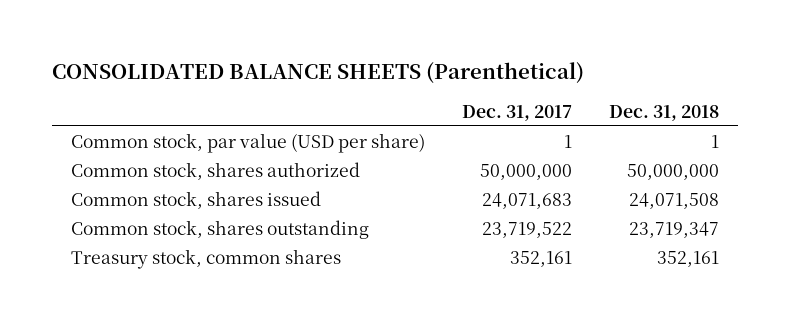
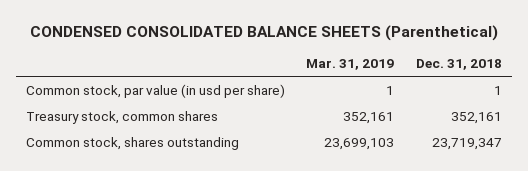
[51,62,584,85] CONSOLIDATED BALANCE SHEETS (Parenthetical) -> [29,25,498,42] CONDENSED CONSOLIDATED BALANCE SHEETS (Parenthetical)
[461,104,572,121] Dec. 31, 2017 -> none
none -> [306,59,395,71] Mar. 31, 2019
[70,161,360,180] Common stock, shares authorized -> none
[70,190,321,209] Common stock, shares issued -> none
[70,132,425,153] Common stock, par value (USD per share) -> [26,83,286,98] Common stock, par value (in usd per share)
[70,219,369,239] Common stock, shares outstanding -> [26,136,240,150] Common stock, shares outstanding

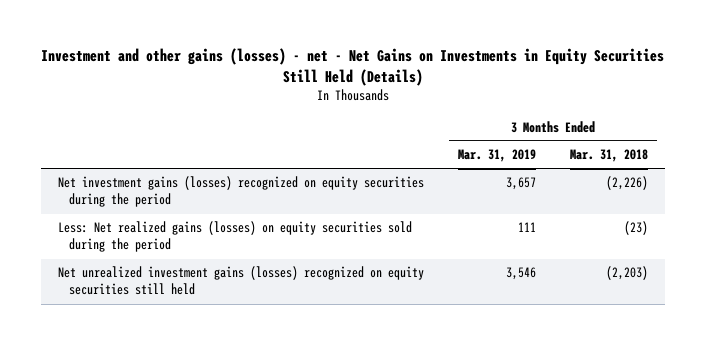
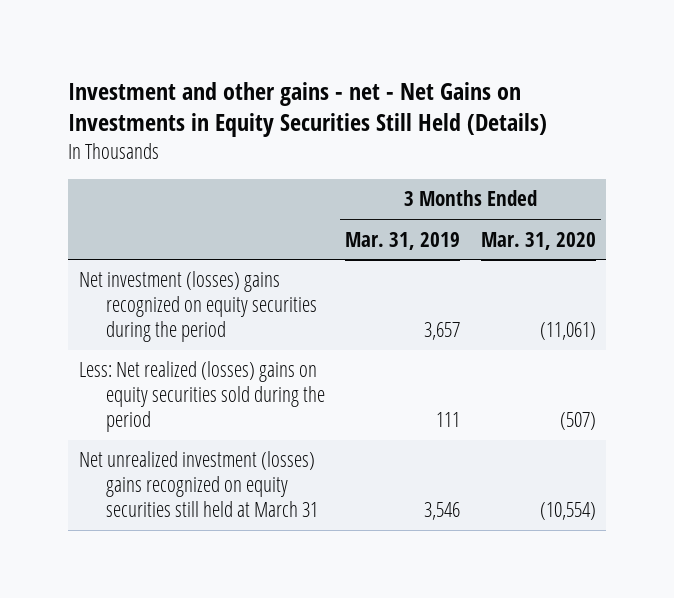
[40,48,664,86] Investment and other gains (losses) - net - Net Gains on Investments in Equity Securities Still Held (Details) -> [68,81,548,138] Investment and other gains - net - Net Gains on Investments in Equity Securities Still Held (Details)
[570,149,649,163] Mar. 31, 2018 -> none
none -> [480,231,596,250] Mar. 31, 2020
[57,176,424,208] Net investment gains (losses) recognized on equity securities during the period -> [78,271,317,342] Net investment (losses) gains recognized on equity securities during the period
[57,221,412,253] Less: Net realized gains (losses) on equity securities sold during the period -> [78,361,325,432] Less: Net realized (losses) gains on equity securities sold during the period
[57,266,424,296] Net unrealized investment gains (losses) recognized on equity securities still held -> [78,451,318,517] Net unrealized investment (losses) gains recognized on equity securities still held at March 31

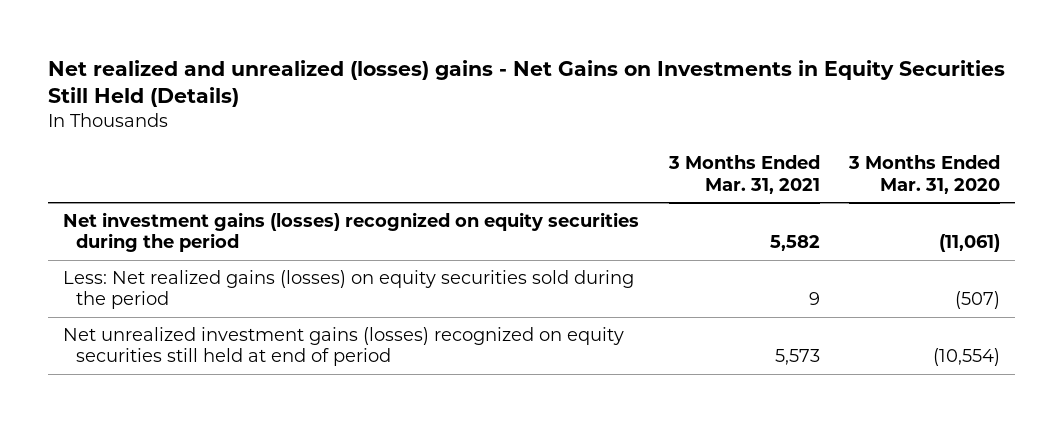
[68,81,548,138] Investment and other gains - net - Net Gains on Investments in Equity Securities Still Held (Details) -> [48,59,1006,108] Net realized and unrealized (losses) gains - Net Gains on Investments in Equity Securities Still Held (Details)
[345,231,461,250] Mar. 31, 2019 -> none
none -> [667,155,820,194] 3 Months Ended Mar. 31, 2021
[78,271,317,342] Net investment (losses) gains recognized on equity securities during the period -> [62,211,639,253] Net investment gains (losses) recognized on equity securities during the period
[78,361,325,432] Less: Net realized (losses) gains on equity securities sold during the period -> [62,269,634,310] Less: Net realized gains (losses) on equity securities sold during the period
[78,451,318,517] Net unrealized investment (losses) gains recognized on equity securities still held at March 31 -> [62,326,624,367] Net unrealized investment gains (losses) recognized on equity securities still held at end of period

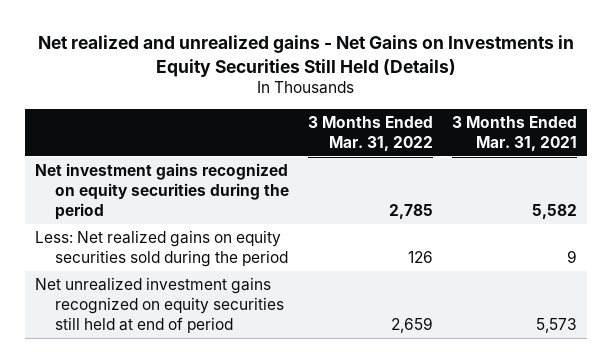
[48,59,1006,108] Net realized and unrealized (losses) gains - Net Gains on Investments in Equity Securities Still Held (Details) -> [37,34,574,77] Net realized and unrealized gains - Net Gains on Investments in Equity Securities Still Held (Details)
[848,155,1001,194] 3 Months Ended Mar. 31, 2020 -> none
none -> [308,116,434,151] 3 Months Ended Mar. 31, 2022
[62,211,639,253] Net investment gains (losses) recognized on equity securities during the period -> [34,163,289,221] Net investment gains recognized on equity securities during the period
[62,269,634,310] Less: Net realized gains (losses) on equity securities sold during the period -> [34,230,288,268] Less: Net realized gains on equity securities sold during the period
[62,326,624,367] Net unrealized investment gains (losses) recognized on equity securities still held at end of period -> [34,277,284,334] Net unrealized investment gains recognized on equity securities still held at end of period

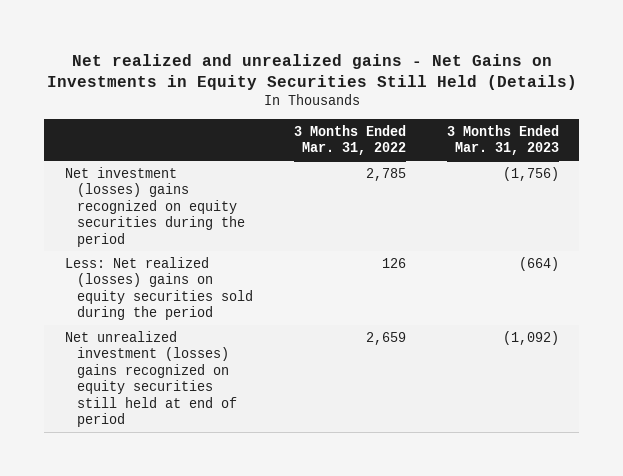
[452,116,578,151] 3 Months Ended Mar. 31, 2021 -> none
none -> [446,124,559,156] 3 Months Ended Mar. 31, 2023
[34,163,289,221] Net investment gains recognized on equity securities during the period -> [64,166,245,247] Net investment (losses) gains recognized on equity securities during the period
[34,230,288,268] Less: Net realized gains on equity securities sold during the period -> [64,256,253,321] Less: Net realized (losses) gains on equity securities sold during the period
[34,277,284,334] Net unrealized investment gains recognized on equity securities still held at end of period -> [64,330,237,428] Net unrealized investment (losses) gains recognized on equity securities still held at end of period

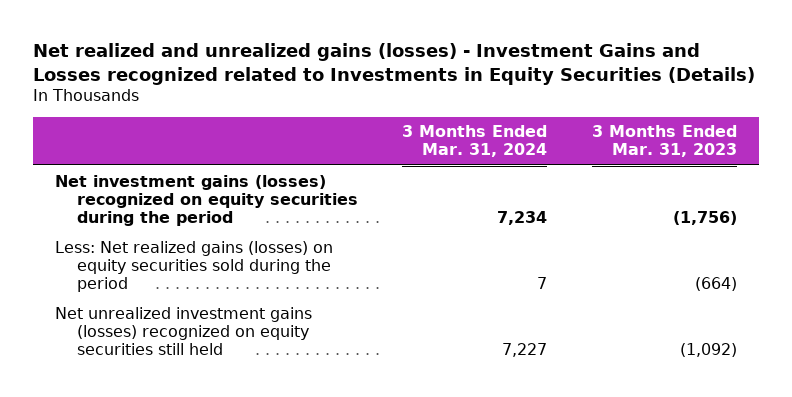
[46,53,577,90] Net realized and unrealized gains - Net Gains on Investments in Equity Securities Still Held (Details) -> [33,43,756,85] Net realized and unrealized gains (losses) - Investment Gains and Losses recognized related to Investments in Equity Securities (Details)
[293,124,406,156] 3 Months Ended Mar. 31, 2022 -> none
none -> [402,125,548,158] 3 Months Ended Mar. 31, 2024
[64,166,245,247] Net investment (losses) gains recognized on equity securities during the period -> [55,174,359,226] Net investment gains (losses) recognized on equity securities during the period
[64,256,253,321] Less: Net realized (losses) gains on equity securities sold during the period -> [55,240,334,292] Less: Net realized gains (losses) on equity securities sold during the period
[64,330,237,428] Net unrealized investment (losses) gains recognized on equity securities still held at end of period -> [55,306,313,355] Net unrealized investment gains (losses) recognized on equity securities still held

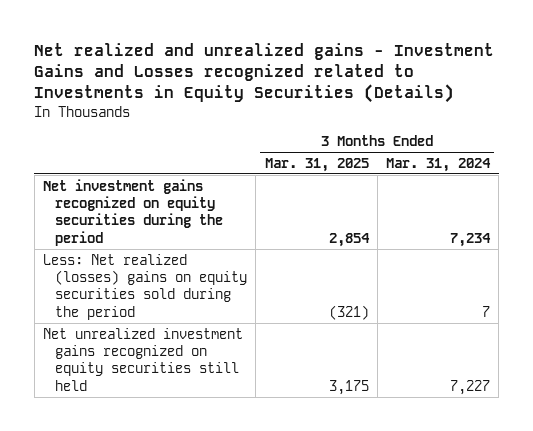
[33,43,756,85] Net realized and unrealized gains (losses) - Investment Gains and Losses recognized related to Investments in Equity Securities (Details) -> [34,42,495,104] Net realized and unrealized gains - Investment Gains and Losses recognized related to Investments in Equity Securities (Details)
[591,125,737,158] 3 Months Ended Mar. 31, 2023 -> none
none -> [264,157,369,172] Mar. 31, 2025
[55,174,359,226] Net investment gains (losses) recognized on equity securities during the period -> [43,178,224,246] Net investment gains recognized on equity securities during the period
[55,240,334,292] Less: Net realized gains (losses) on equity securities sold during the period -> [43,253,248,320] Less: Net realized (losses) gains on equity securities sold during the period
[55,306,313,355] Net unrealized investment gains (losses) recognized on equity securities still held -> [43,327,244,391] Net unrealized investment gains recognized on equity securities still held

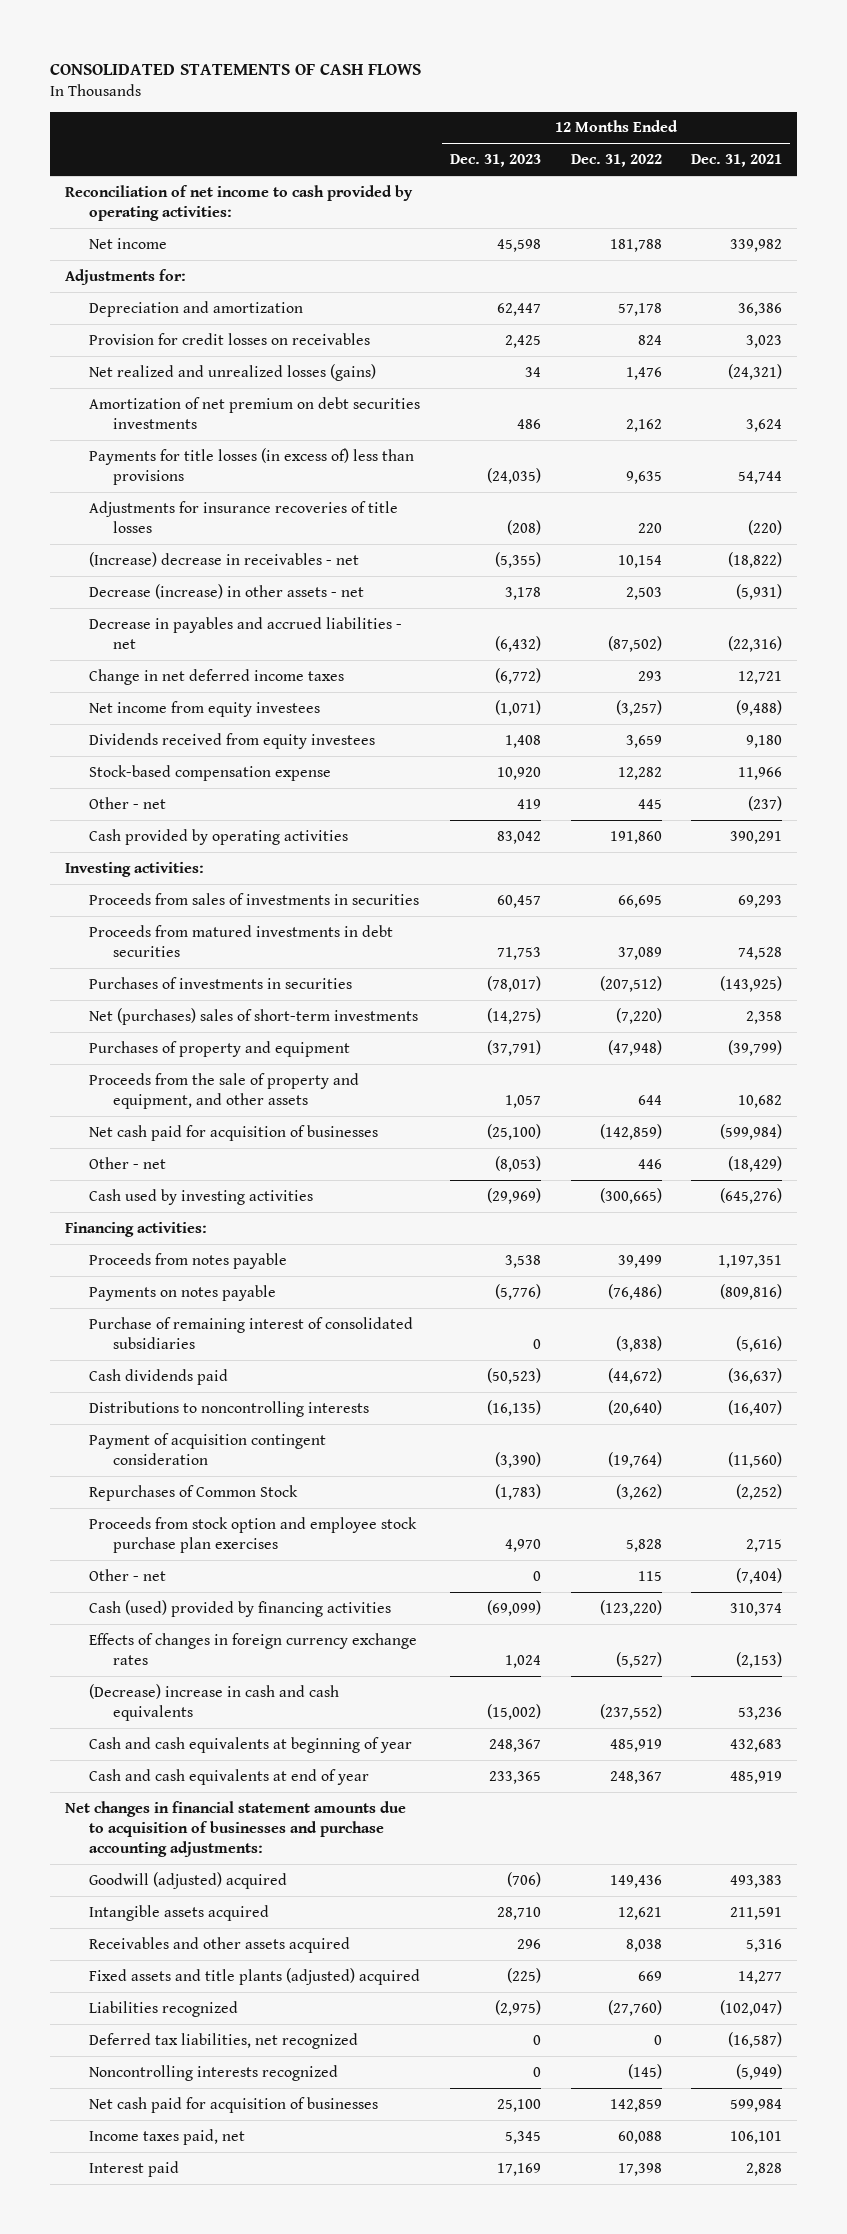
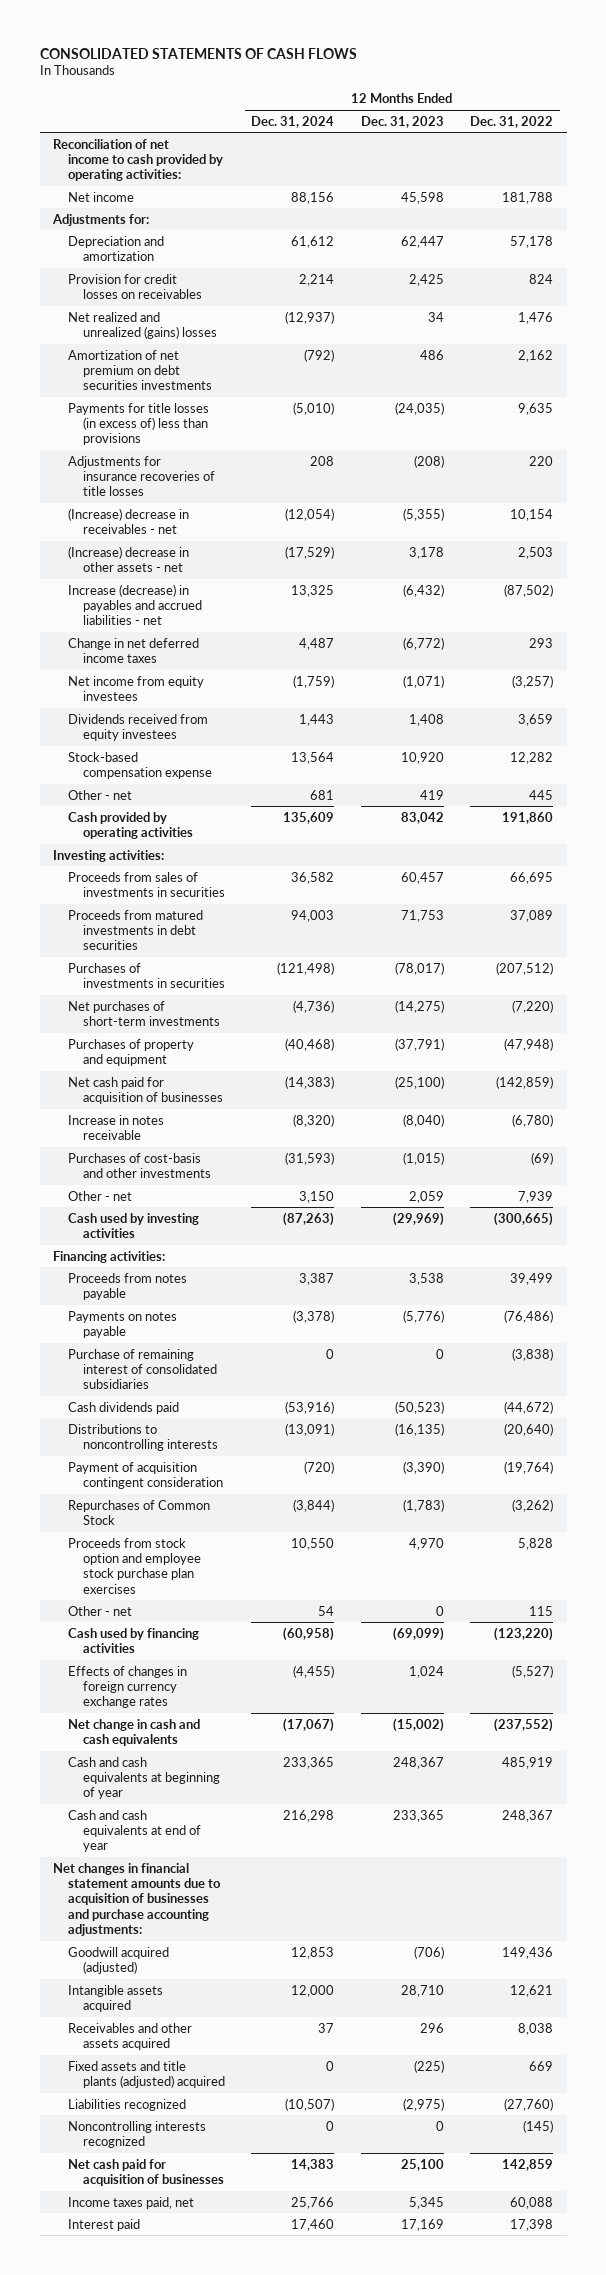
[691,154,783,168] Dec. 31, 2021 -> none
none -> [251,115,335,128] Dec. 31, 2024
[89,363,377,381] Net realized and unrealized losses (gains) -> [67,311,217,339] Net realized and unrealized (gains) losses
[89,583,365,599] Decrease (increase) in other assets - net -> [67,545,189,572] (Increase) decrease in other assets - net
[89,616,403,649] Decrease in payables and accrued liabilities - net -> [67,583,202,626] Increase (decrease) in payables and accrued liabilities - net
[89,1007,419,1025] Net (purchases) sales of short-term investments -> [67,1000,220,1026] Net purchases of short-term investments
[89,1072,360,1109] Proceeds from the sale of property and equipment, and other assets -> none
none -> [67,1114,164,1140] Increase in notes receivable
none -> [67,1152,211,1178] Purchases of cost-basis and other investments
[494,1155,541,1172] (8,053) -> [408,1190,444,1203] 2,059
[637,1158,662,1169] 446 -> [518,1190,554,1203] 7,939
[89,1599,392,1617] Cash (used) provided by financing activities -> [67,1627,199,1653] Cash used by financing activities
[89,1683,340,1721] (Decrease) increase in cash and cash equivalents -> [67,1718,200,1746] Net change in cash and cash equivalents
[89,1871,288,1889] Goodwill (adjusted) acquired -> [67,1946,169,1974] Goodwill acquired (adjusted)
[89,2032,359,2049] Deferred tax liabilities, net recognized -> none

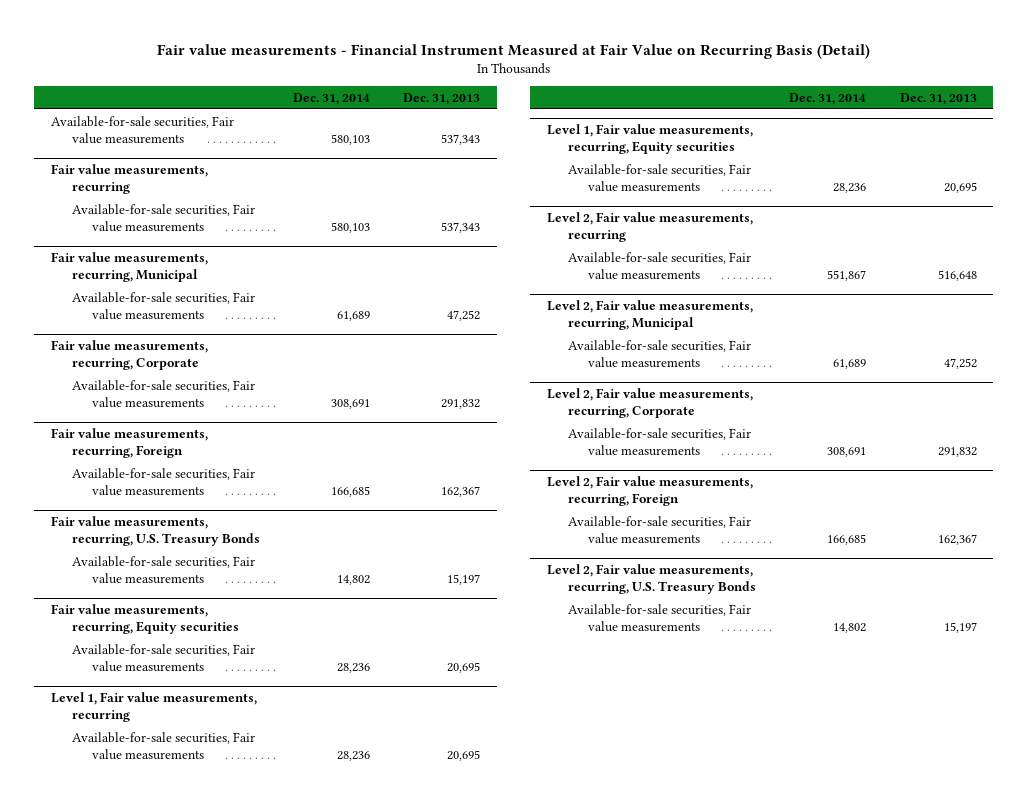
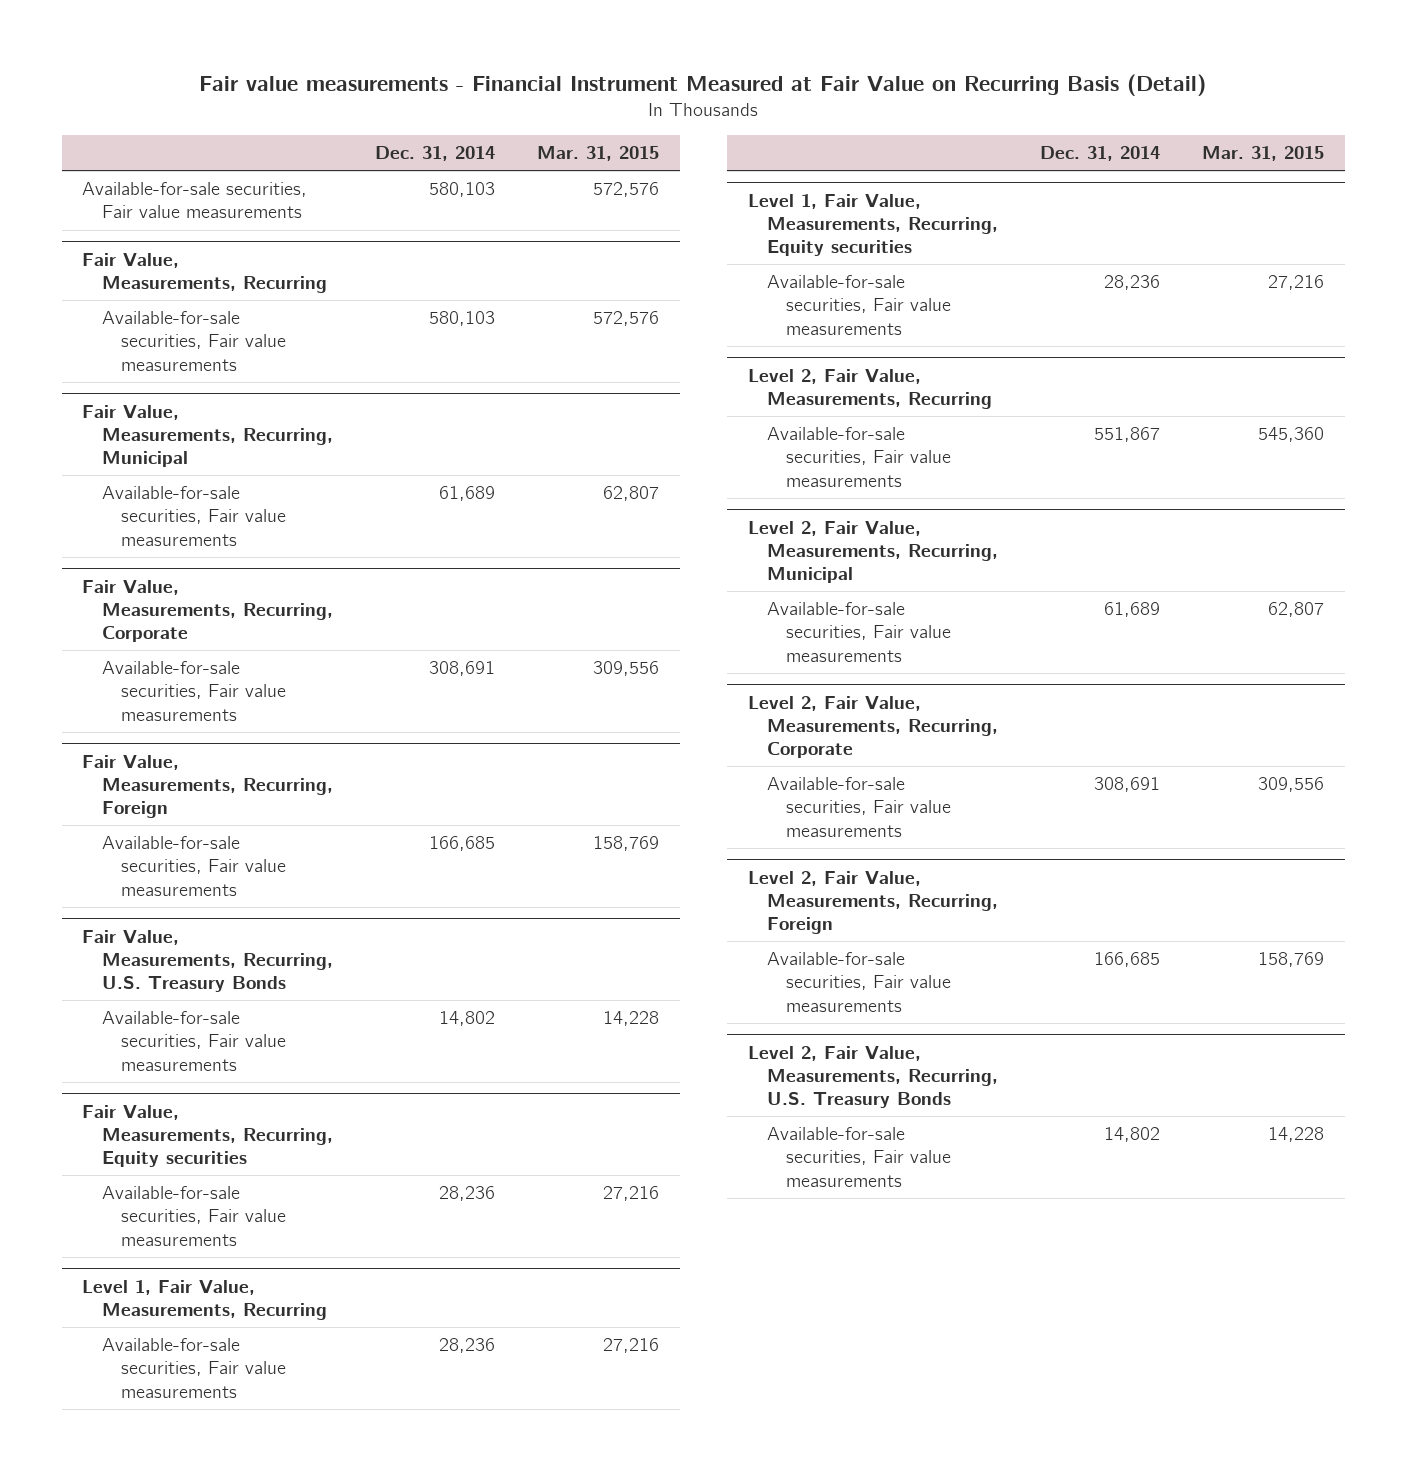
[403,92,481,105] Dec. 31, 2013 -> none
none -> [536,146,659,162] Mar. 31, 2015
[51,164,209,195] Fair value measurements, recurring -> [82,252,327,293] Fair Value, Measurements, Recurring
[51,252,209,283] Fair value measurements, recurring, Municipal -> [82,404,333,468] Fair Value, Measurements, Recurring, Municipal
[51,340,209,371] Fair value measurements, recurring, Corporate -> [82,579,333,643] Fair Value, Measurements, Recurring, Corporate
[51,428,209,459] Fair value measurements, recurring, Foreign -> [82,754,333,819] Fair Value, Measurements, Recurring, Foreign
[51,516,260,547] Fair value measurements, recurring, U.S. Treasury Bonds -> [82,929,333,993] Fair Value, Measurements, Recurring, U.S. Treasury Bonds
[51,604,239,635] Fair value measurements, recurring, Equity securities -> [82,1104,333,1168] Fair Value, Measurements, Recurring, Equity securities
[51,692,258,723] Level 1, Fair value measurements, recurring -> [82,1279,327,1320] Level 1, Fair Value, Measurements, Recurring
[547,124,754,155] Level 1, Fair value measurements, recurring, Equity securities -> [747,193,998,257] Level 1, Fair Value, Measurements, Recurring, Equity securities
[547,212,754,243] Level 2, Fair value measurements, recurring -> [747,368,992,409] Level 2, Fair Value, Measurements, Recurring
[547,300,754,331] Level 2, Fair value measurements, recurring, Municipal -> [747,520,998,584] Level 2, Fair Value, Measurements, Recurring, Municipal
[547,388,754,419] Level 2, Fair value measurements, recurring, Corporate -> [747,695,998,759] Level 2, Fair Value, Measurements, Recurring, Corporate
[547,476,754,507] Level 2, Fair value measurements, recurring, Foreign -> [747,870,998,935] Level 2, Fair Value, Measurements, Recurring, Foreign
[547,564,756,595] Level 2, Fair value measurements, recurring, U.S. Treasury Bonds -> [747,1045,998,1109] Level 2, Fair Value, Measurements, Recurring, U.S. Treasury Bonds

